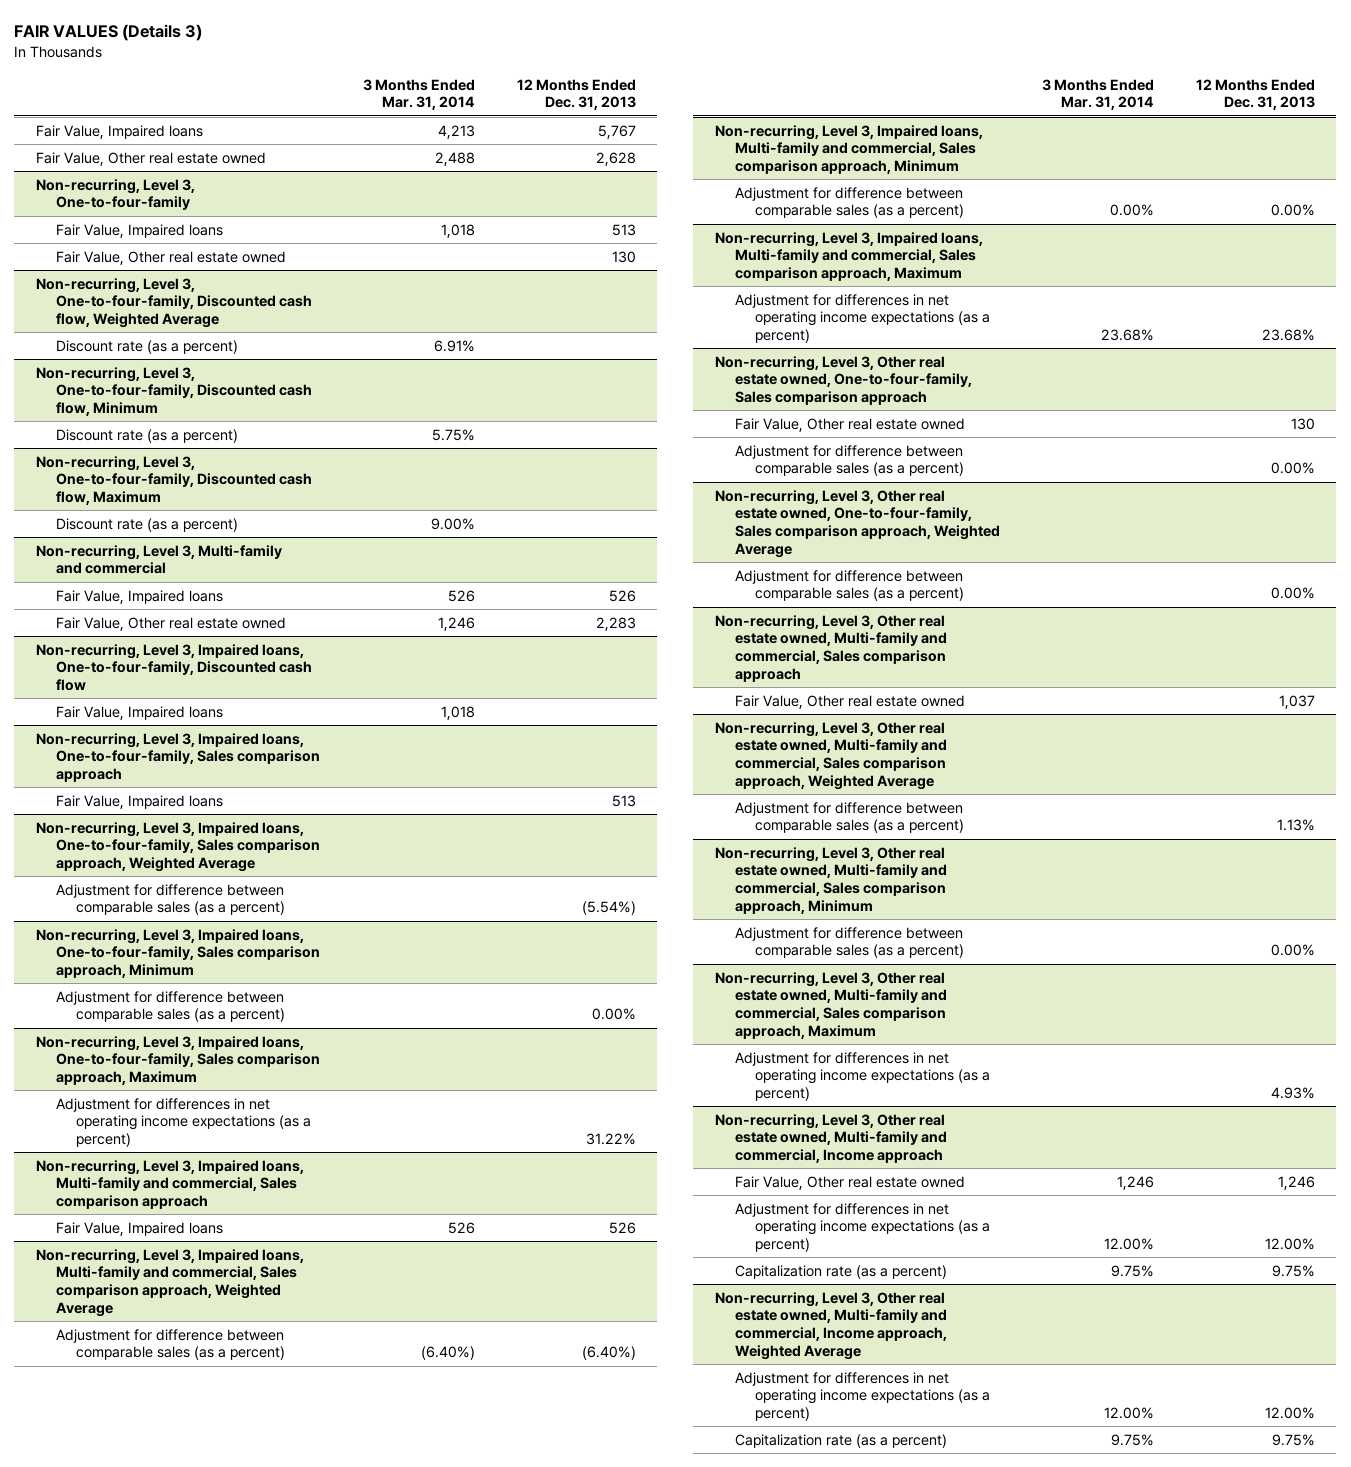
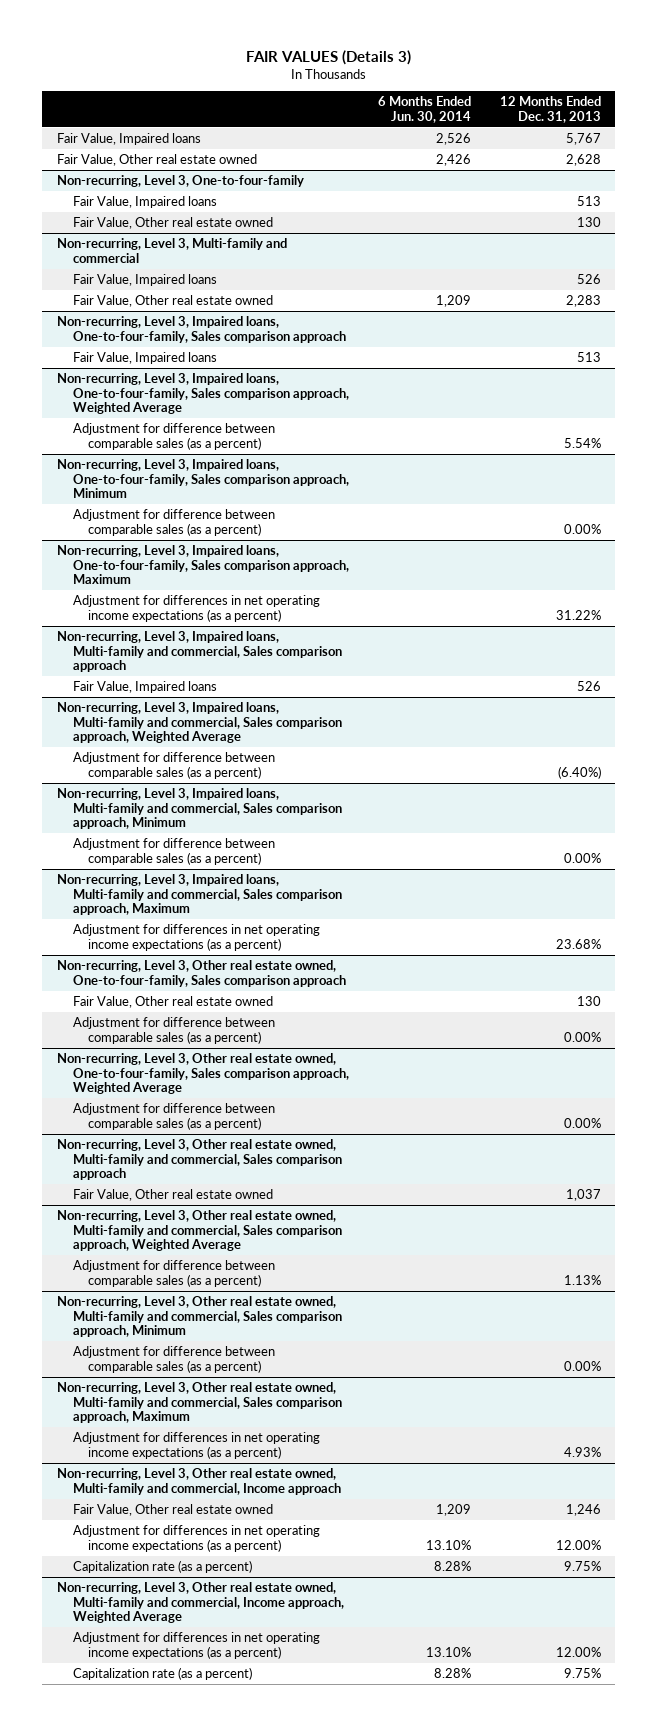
[363,78,476,111] 3 Months Ended Mar. 31, 2014 -> none
none -> [377,96,471,123] 6 Months Ended Jun. 30, 2014
[35,277,312,329] Non-recurring, Level 3, One-to-four-family, Discounted cash flow, Weighted Average -> none
[55,339,238,354] Discount rate (as a percent) -> none
[35,366,312,417] Non-recurring, Level 3, One-to-four-family, Discounted cash flow, Minimum -> none
[55,428,238,443] Discount rate (as a percent) -> none
[35,455,312,506] Non-recurring, Level 3, One-to-four-family, Discounted cash flow, Maximum -> none
[55,517,238,532] Discount rate (as a percent) -> none
[35,643,312,692] Non-recurring, Level 3, Impaired loans, One-to-four-family, Discounted cash flow -> none
[55,705,223,720] Fair Value, Impaired loans -> none
[582,901,637,916] (5.54%) -> [563,437,601,448] 5.54%

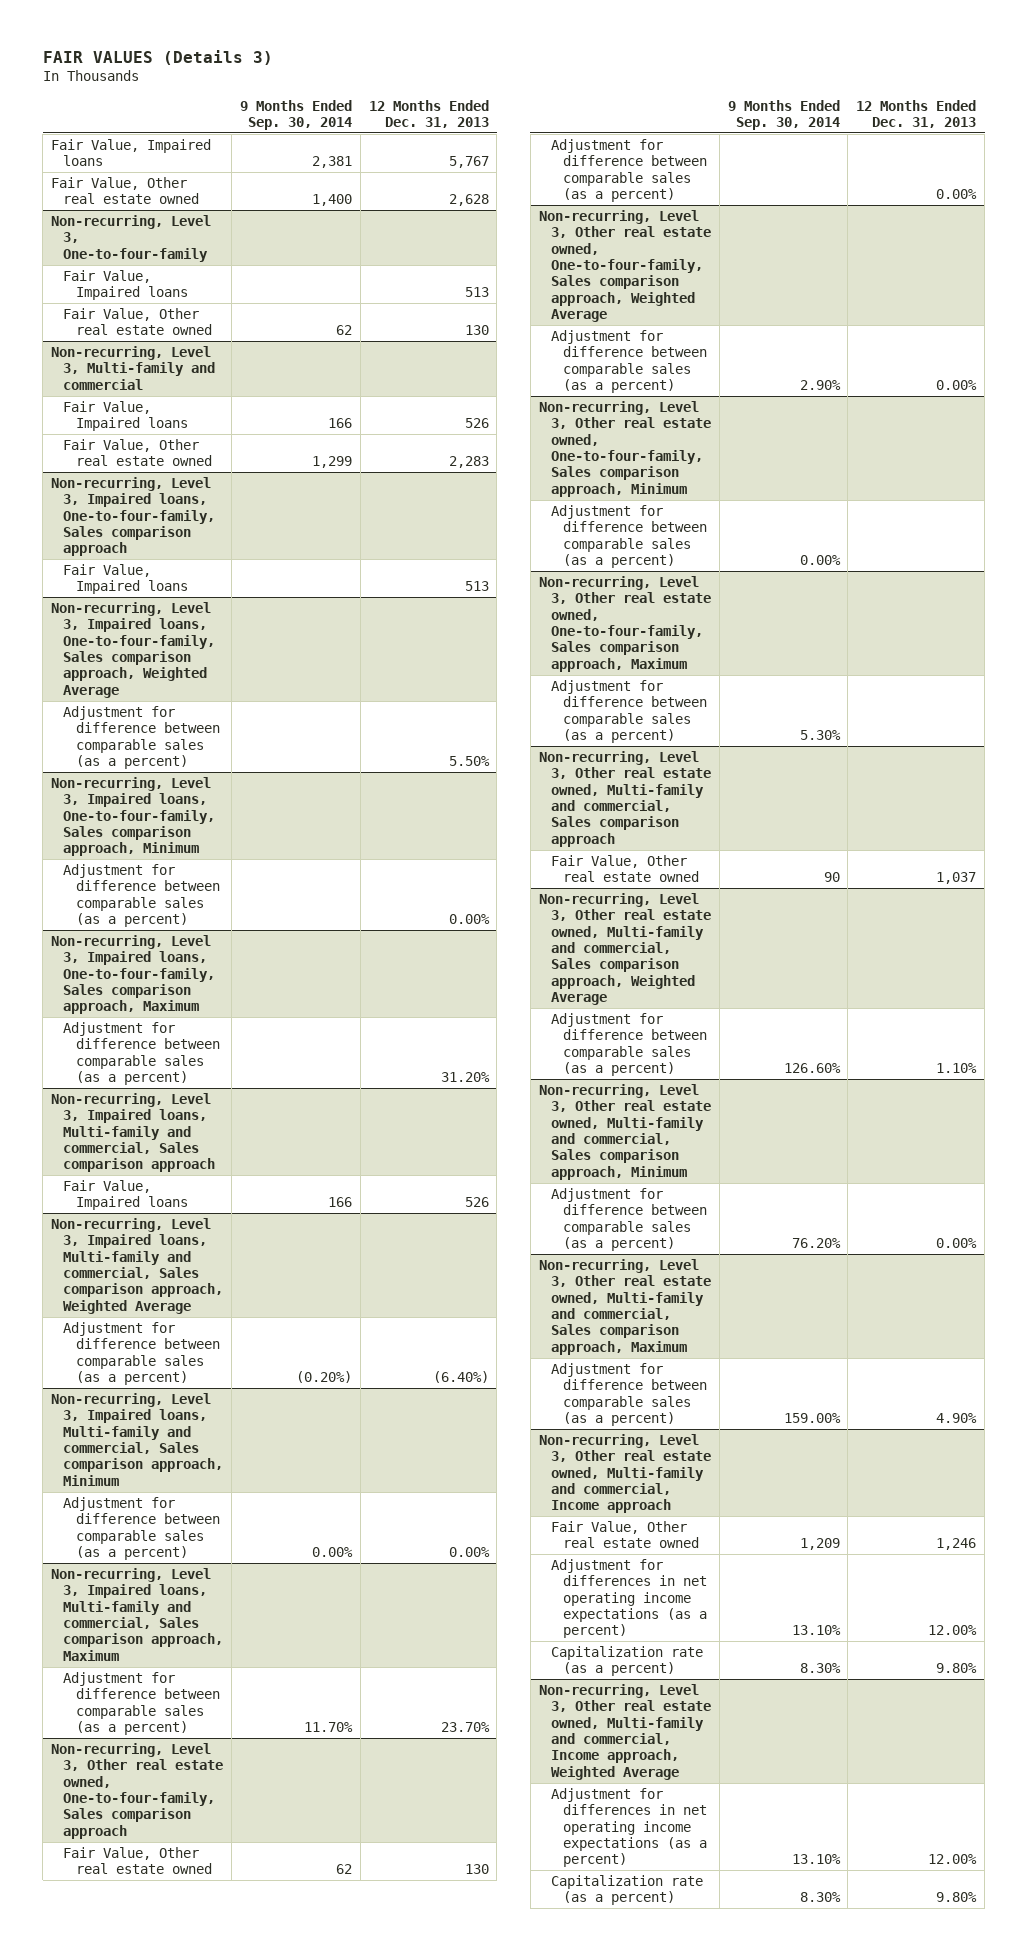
[377,96,471,123] 6 Months Ended Jun. 30, 2014 -> none
none -> [239,99,352,130] 9 Months Ended Sep. 30, 2014
[563,437,601,448] 5.54% -> [448,755,490,766] 5.50%
[72,594,320,622] Adjustment for differences in net operating income expectations (as a percent) -> none
none -> [63,1021,220,1085] Adjustment for difference between comparable sales (as a percent)
[72,923,320,951] Adjustment for differences in net operating income expectations (as a percent) -> none
none -> [63,1671,220,1735] Adjustment for difference between comparable sales (as a percent)
none -> [538,400,711,497] Non-recurring, Level 3, Other real estate owned, One-to-four-family, Sales comparison approach, Minimum
none -> [550,504,708,568] Adjustment for difference between comparable sales (as a percent)
none -> [538,575,711,672] Non-recurring, Level 3, Other real estate owned, One-to-four-family, Sales comparison approach, Maximum
none -> [550,679,708,743] Adjustment for difference between comparable sales (as a percent)
[563,1274,601,1285] 1.13% -> [936,1062,978,1073] 1.10%
[72,1431,320,1459] Adjustment for differences in net operating income expectations (as a percent) -> none
none -> [550,1362,708,1426] Adjustment for difference between comparable sales (as a percent)
[563,1560,601,1571] 9.75% -> [936,1663,978,1674] 9.80%
[563,1667,601,1678] 9.75% -> [936,1892,978,1903] 9.80%

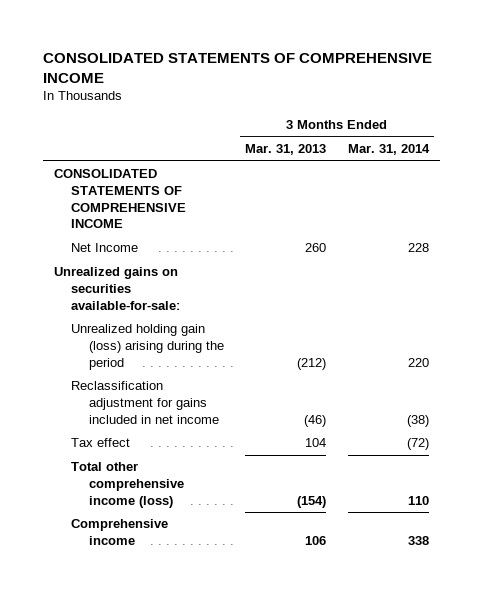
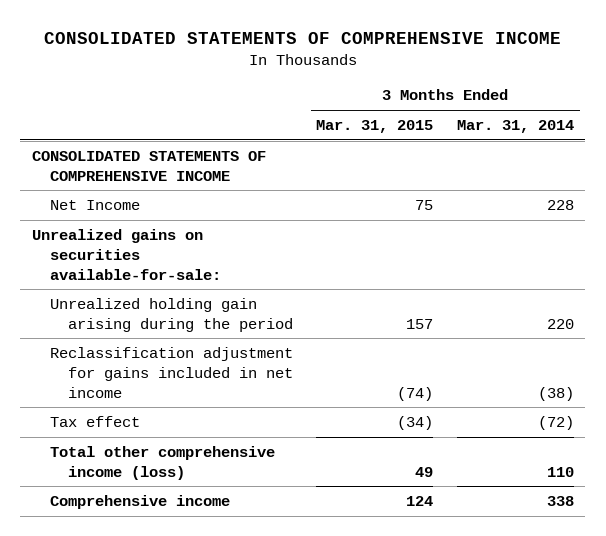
[245,144,327,156] Mar. 31, 2013 -> none
none -> [316,119,434,133] Mar. 31, 2015
[71,324,224,370] Unrealized holding gain (loss) arising during the period -> [50,297,293,332] Unrealized holding gain arising during the period

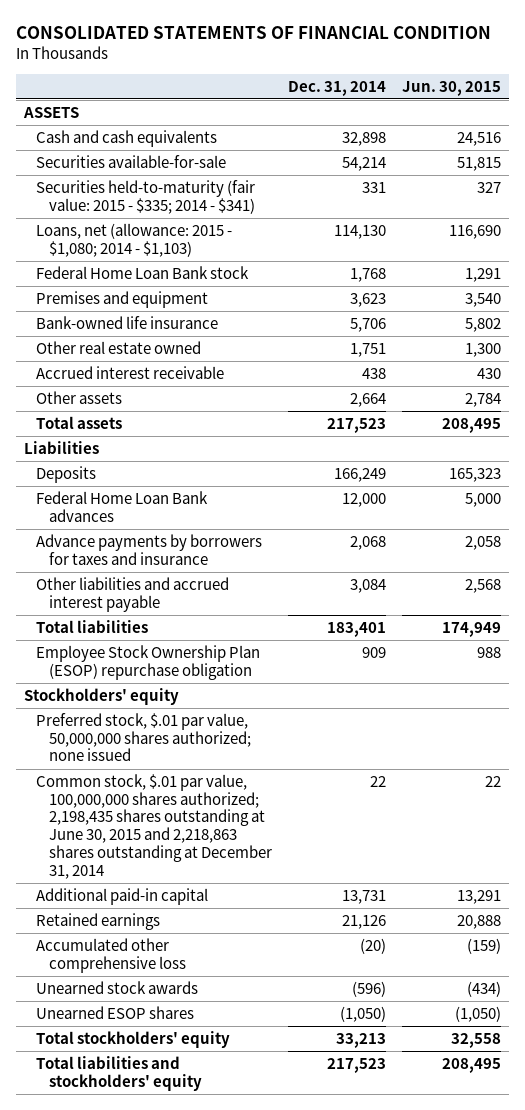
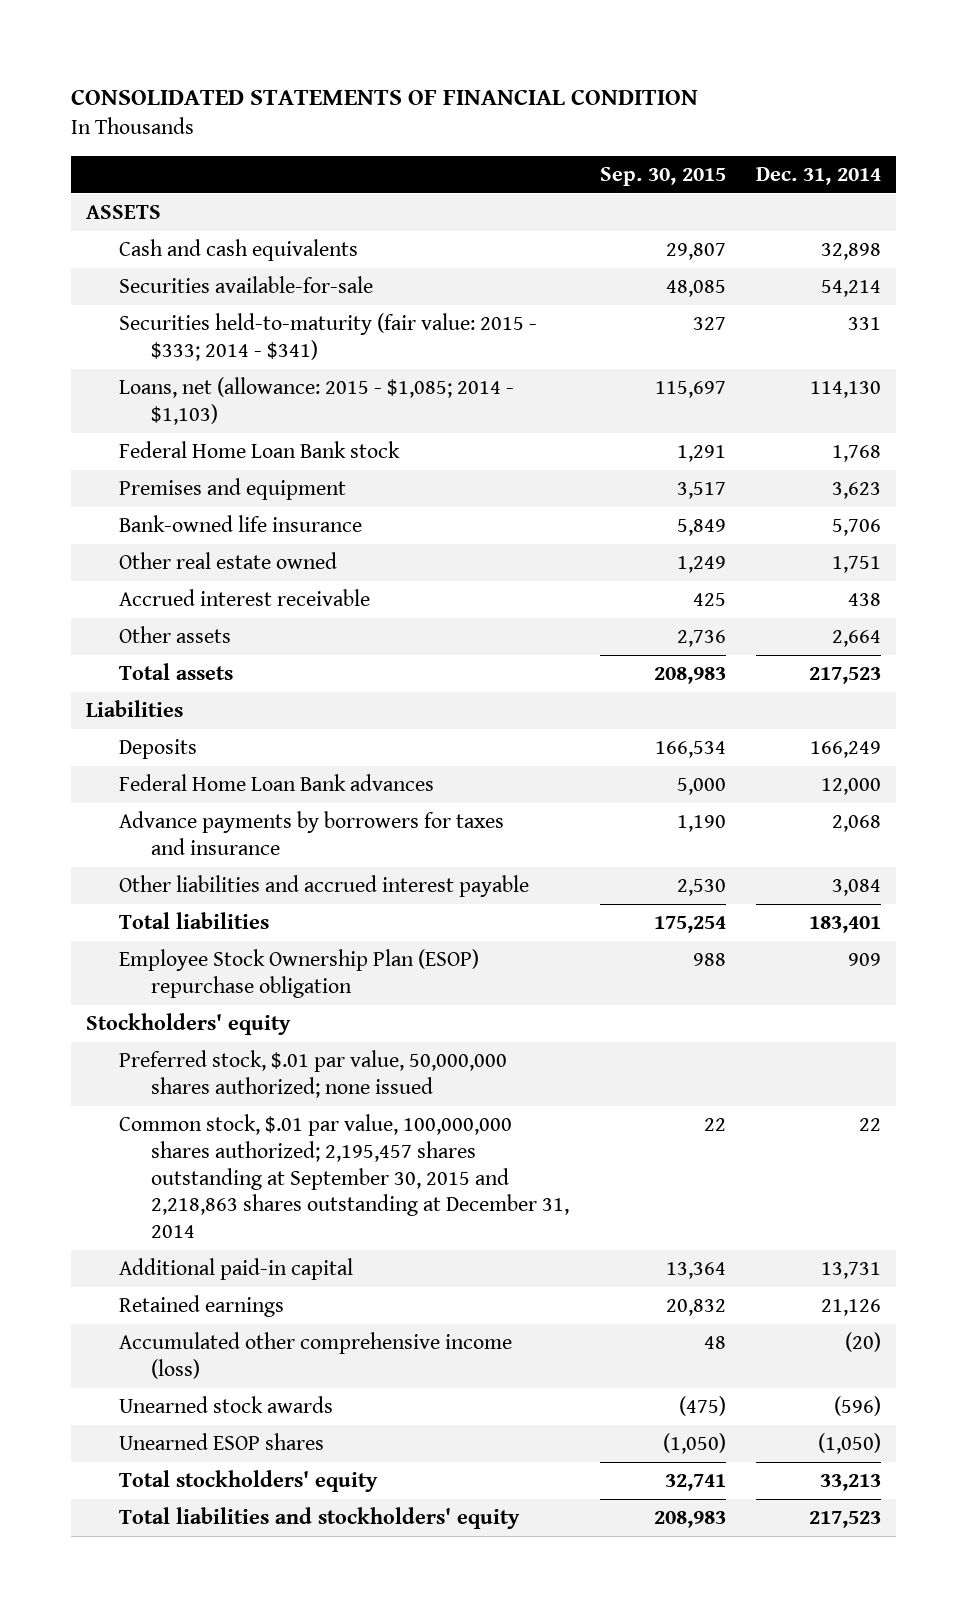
[402,80,502,96] Jun. 30, 2015 -> none
none -> [599,167,726,187] Sep. 30, 2015
[36,180,256,214] Securities held-to-maturity (fair value: 2015 - $335; 2014 - $341) -> [118,313,537,361] Securities held-to-maturity (fair value: 2015 - $333; 2014 - $341)
[36,223,233,257] Loans, net (allowance: 2015 - $1,080; 2014 - $1,103) -> [118,377,514,425] Loans, net (allowance: 2015 - $1,085; 2014 - $1,103)
[36,774,273,879] Common stock, $.01 par value, 100,000,000 shares authorized; 2,198,435 shares outstanding at June 30, 2015 and 2,218,863 shares outstanding at December 31, 2014 -> [118,1114,570,1238] Common stock, $.01 par value, 100,000,000 shares authorized; 2,195,457 shares outstanding at September 30, 2015 and 2,218,863 shares outstanding at December 31, 2014
[36,938,187,973] Accumulated other comprehensive loss -> [118,1332,512,1379] Accumulated other comprehensive income (loss)

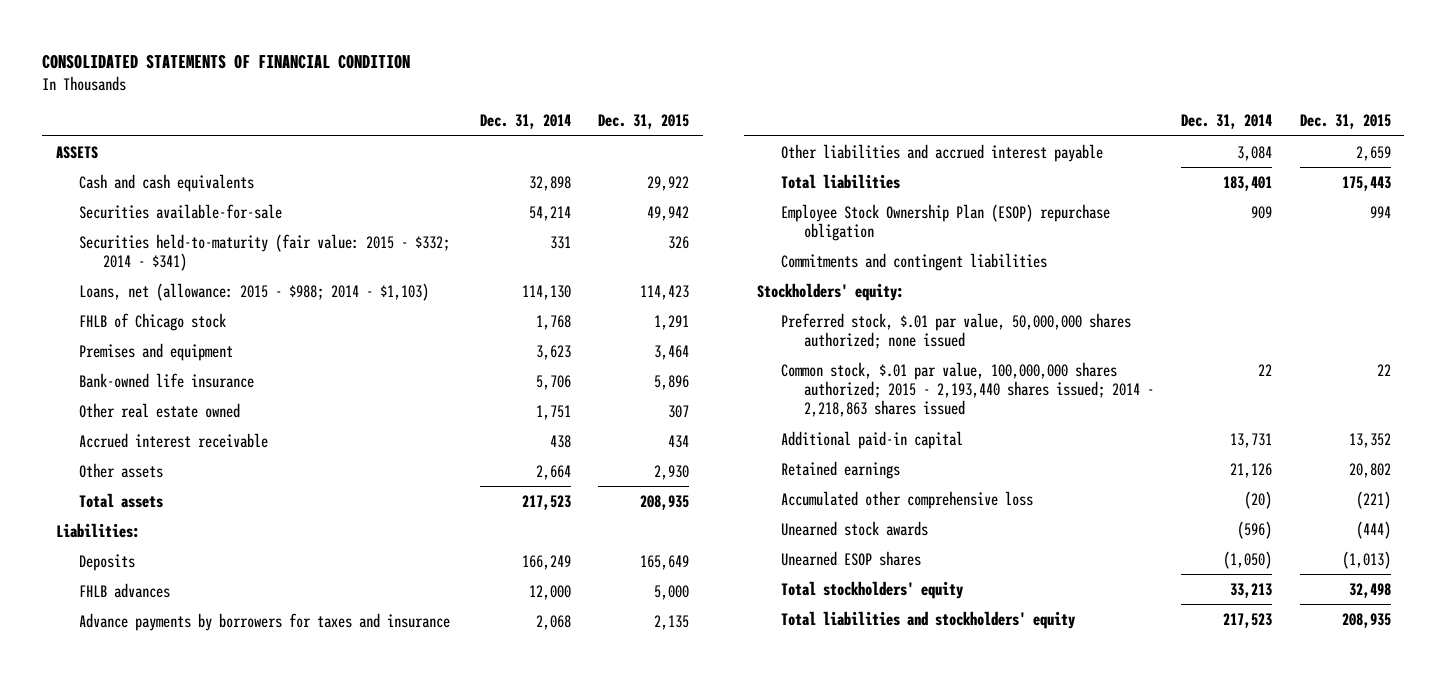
[599,167,726,187] Sep. 30, 2015 -> none
none -> [598,114,690,130] Dec. 31, 2015
[118,313,537,361] Securities held-to-maturity (fair value: 2015 - $333; 2014 - $341) -> [79,233,451,272] Securities held-to-maturity (fair value: 2015 - $332; 2014 - $341)
[118,377,514,425] Loans, net (allowance: 2015 - $1,085; 2014 - $1,103) -> [79,282,430,301] Loans, net (allowance: 2015 - $988; 2014 - $1,103)
[118,441,400,459] Federal Home Loan Bank stock -> [79,312,227,331] FHLB of Chicago stock
[86,700,184,718] Liabilities -> [55,522,140,538] Liabilities:
[118,774,434,792] Federal Home Loan Bank advances -> [79,582,171,598] FHLB advances
none -> [780,252,1047,271] Commitments and contingent liabilities
[86,1013,292,1036] Stockholders' equity -> [757,282,905,301] Stockholders' equity:
[118,1114,570,1238] Common stock, $.01 par value, 100,000,000 shares authorized; 2,195,457 shares outstanding at September 30, 2015 and 2,218,863 shares outstanding at December 31, 2014 -> [780,361,1154,418] Common stock, $.01 par value, 100,000,000 shares authorized; 2015 - 2,193,440 shares issued; 2014 - 2,218,863 shares issued
[118,1332,512,1379] Accumulated other comprehensive income (loss) -> [780,490,1033,509] Accumulated other comprehensive loss

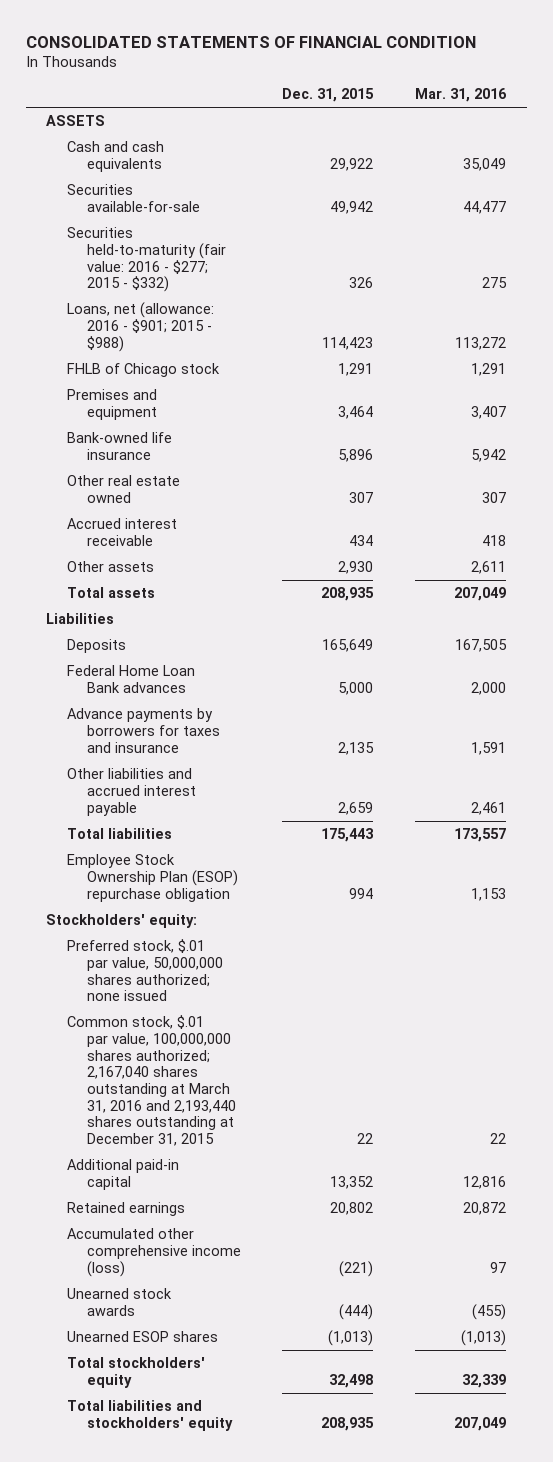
[479,114,571,130] Dec. 31, 2014 -> none
none -> [415,88,508,103] Mar. 31, 2016
[79,233,451,272] Securities held-to-maturity (fair value: 2015 - $332; 2014 - $341) -> [66,227,226,293] Securities held-to-maturity (fair value: 2016 - $277; 2015 - $332)
[79,282,430,301] Loans, net (allowance: 2015 - $988; 2014 - $1,103) -> [66,302,214,352] Loans, net (allowance: 2016 - $901; 2015 - $988)
[55,522,140,538] Liabilities: -> [46,613,115,625] Liabilities
[79,582,171,598] FHLB advances -> [66,665,195,693] Federal Home Loan Bank advances
[780,252,1047,271] Commitments and contingent liabilities -> none
[780,361,1154,418] Common stock, $.01 par value, 100,000,000 shares authorized; 2015 - 2,193,440 shares issued; 2014 - 2,218,863 shares issued -> [66,1015,236,1147] Common stock, $.01 par value, 100,000,000 shares authorized; 2,167,040 shares outstanding at March 31, 2016 and 2,193,440 shares outstanding at December 31, 2015
[780,490,1033,509] Accumulated other comprehensive loss -> [66,1228,241,1277] Accumulated other comprehensive income (loss)

